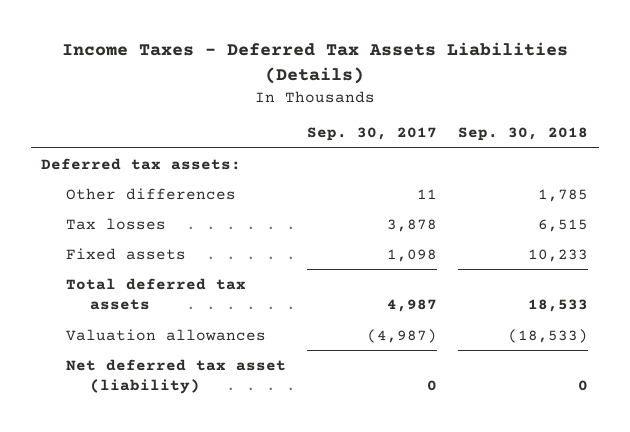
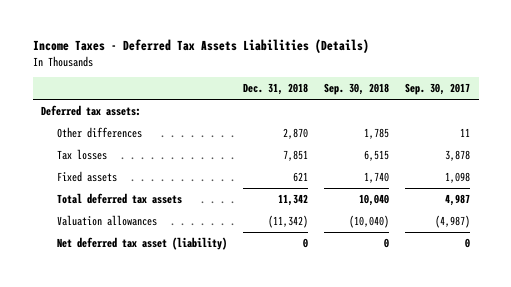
none -> [243,83,309,96] Dec. 31, 2018
[528,248,589,262] 10,233 -> [364,171,390,183] 1,740
[528,299,589,313] 18,533 -> [359,193,390,206] 10,040
[508,328,589,343] (18,533) -> [349,214,390,228] (10,040)

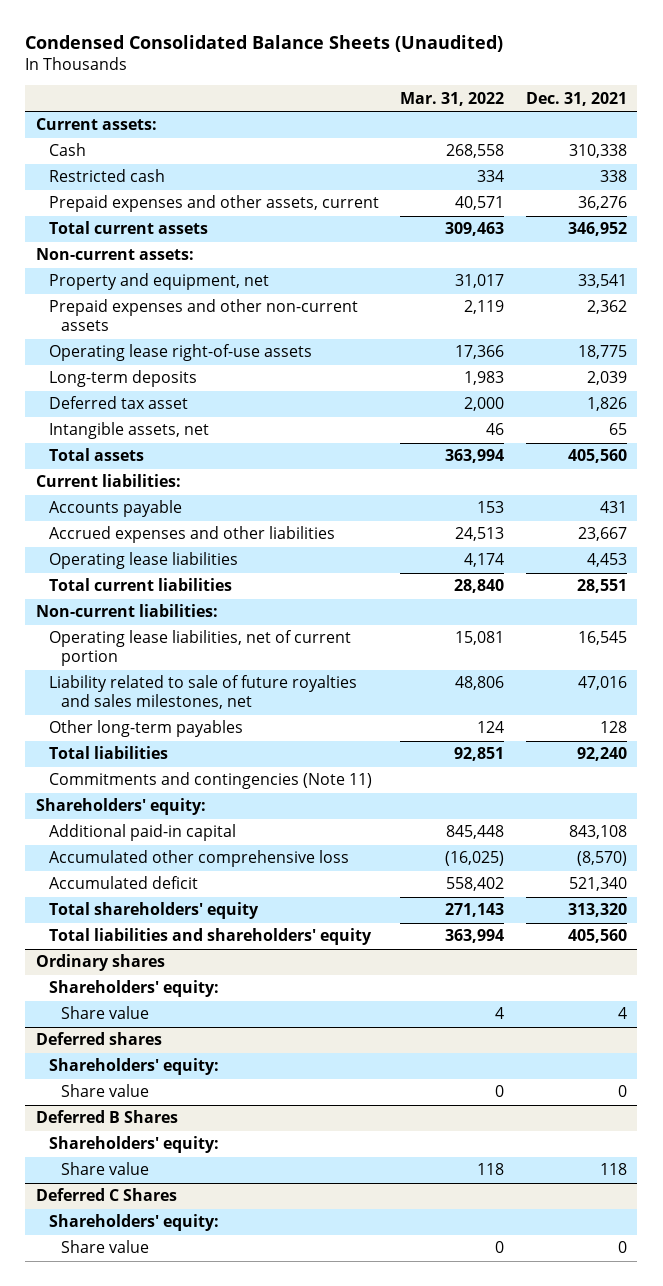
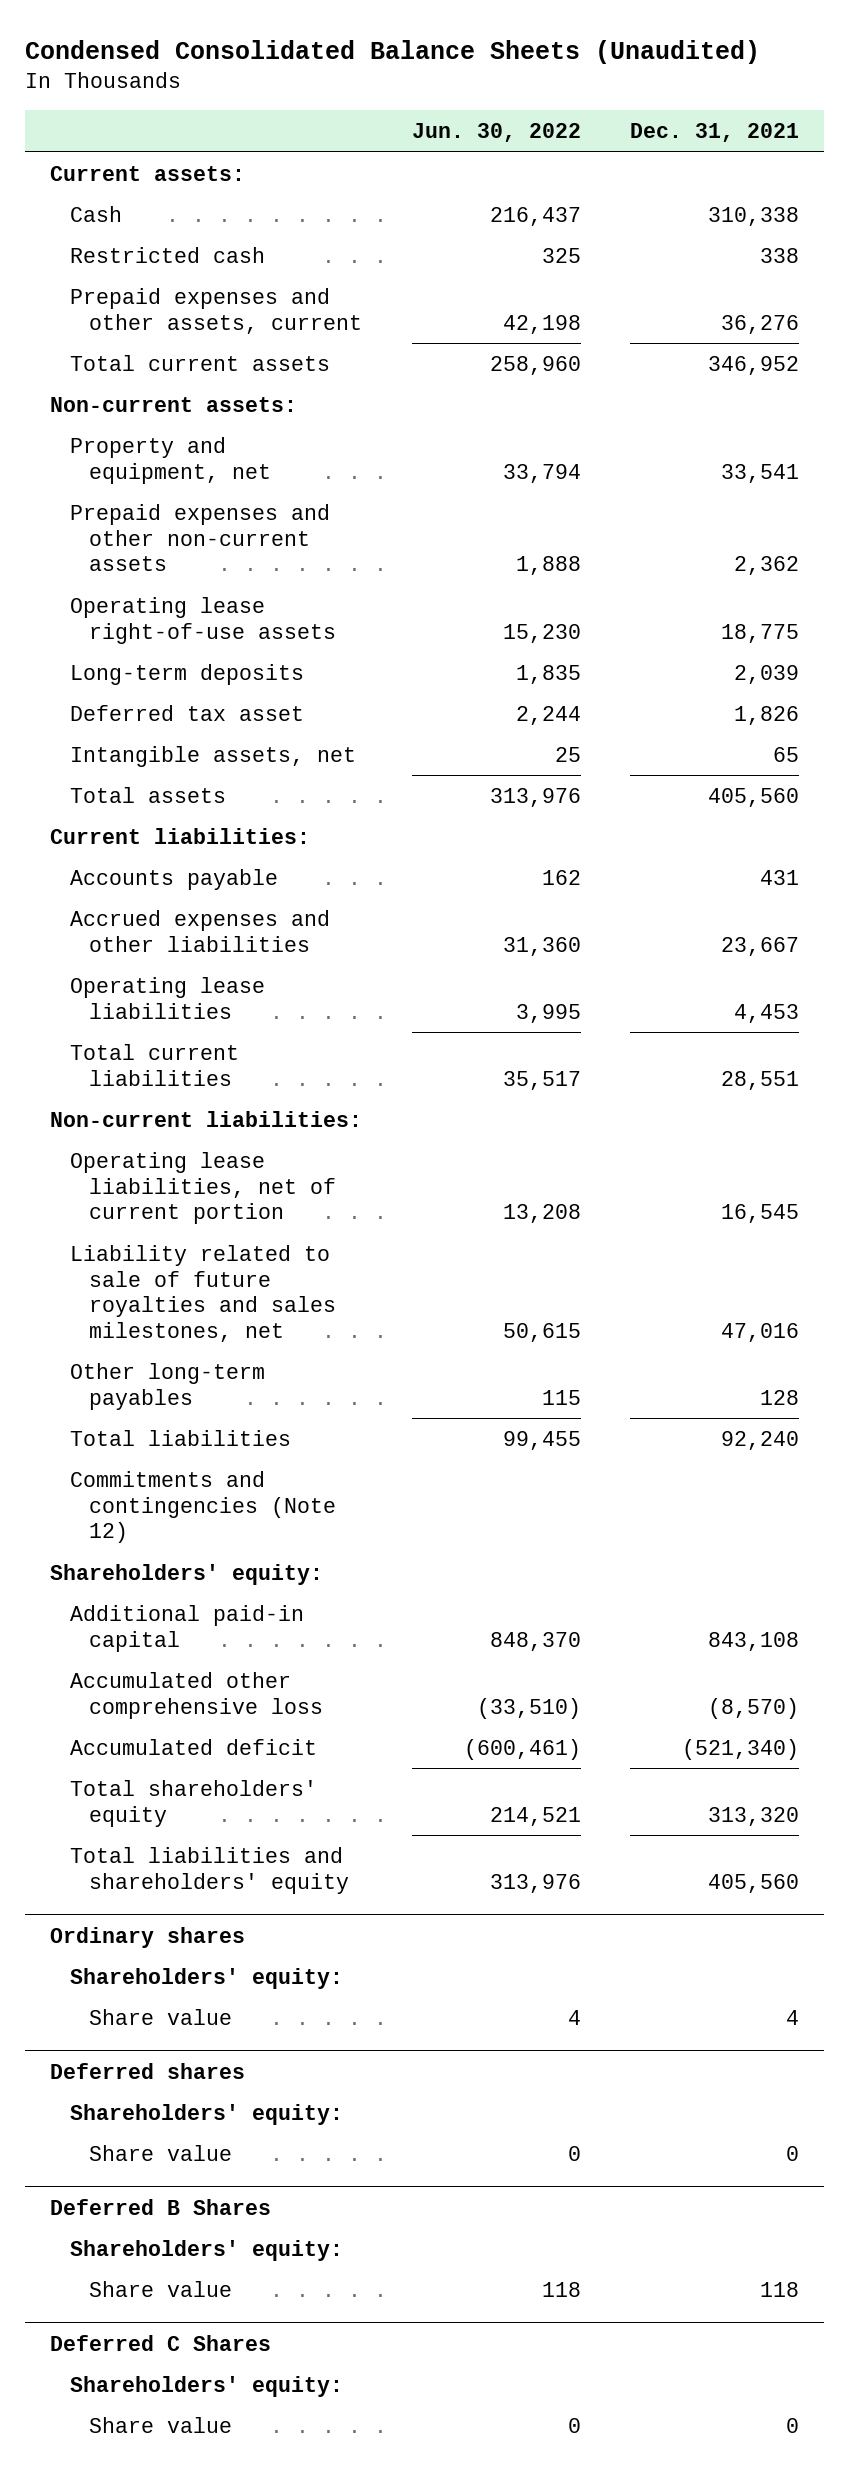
[400,91,505,106] Mar. 31, 2022 -> none
none -> [411,123,581,143] Jun. 30, 2022
[48,772,372,790] Commitments and contingencies (Note 11) -> [69,1470,336,1544] Commitments and contingencies (Note 12)
[568,877,627,892] 521,340 -> [681,1738,799,1760] (521,340)

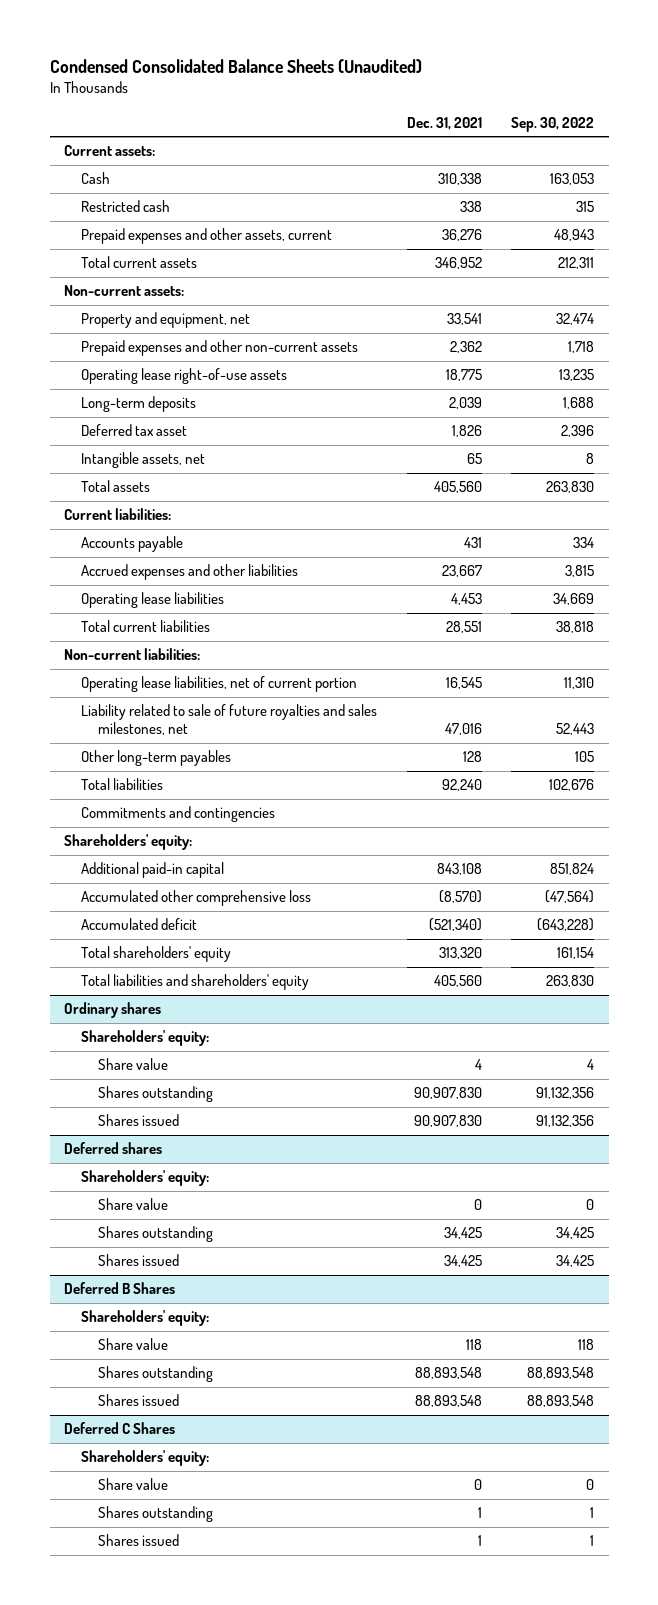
[411,123,581,143] Jun. 30, 2022 -> none
none -> [511,116,595,132] Sep. 30, 2022
[69,1470,336,1544] Commitments and contingencies (Note 12) -> [81,806,276,823] Commitments and contingencies
none -> [98,1086,214,1103] Shares outstanding
none -> [98,1114,180,1127] Shares issued
none -> [98,1226,214,1243] Shares outstanding
none -> [98,1254,180,1267] Shares issued
none -> [98,1366,214,1383] Shares outstanding
none -> [98,1394,180,1407] Shares issued
none -> [98,1506,214,1523] Shares outstanding
none -> [98,1534,180,1547] Shares issued

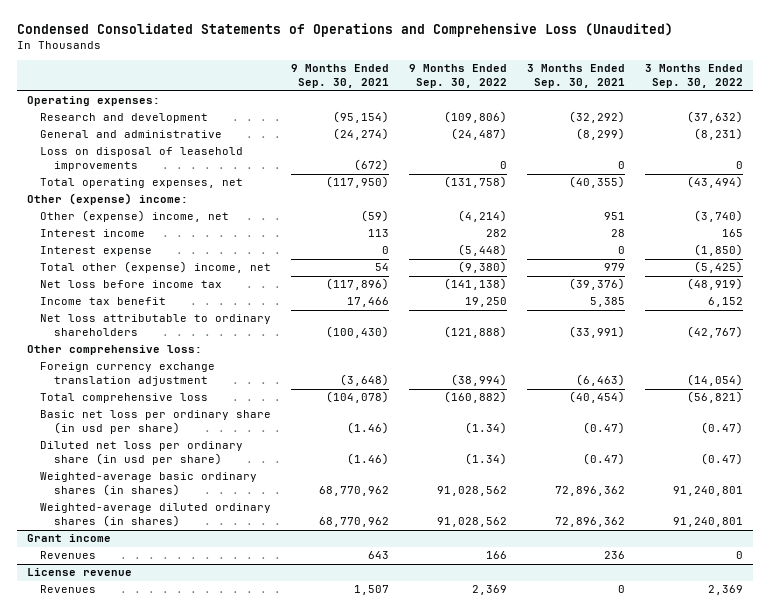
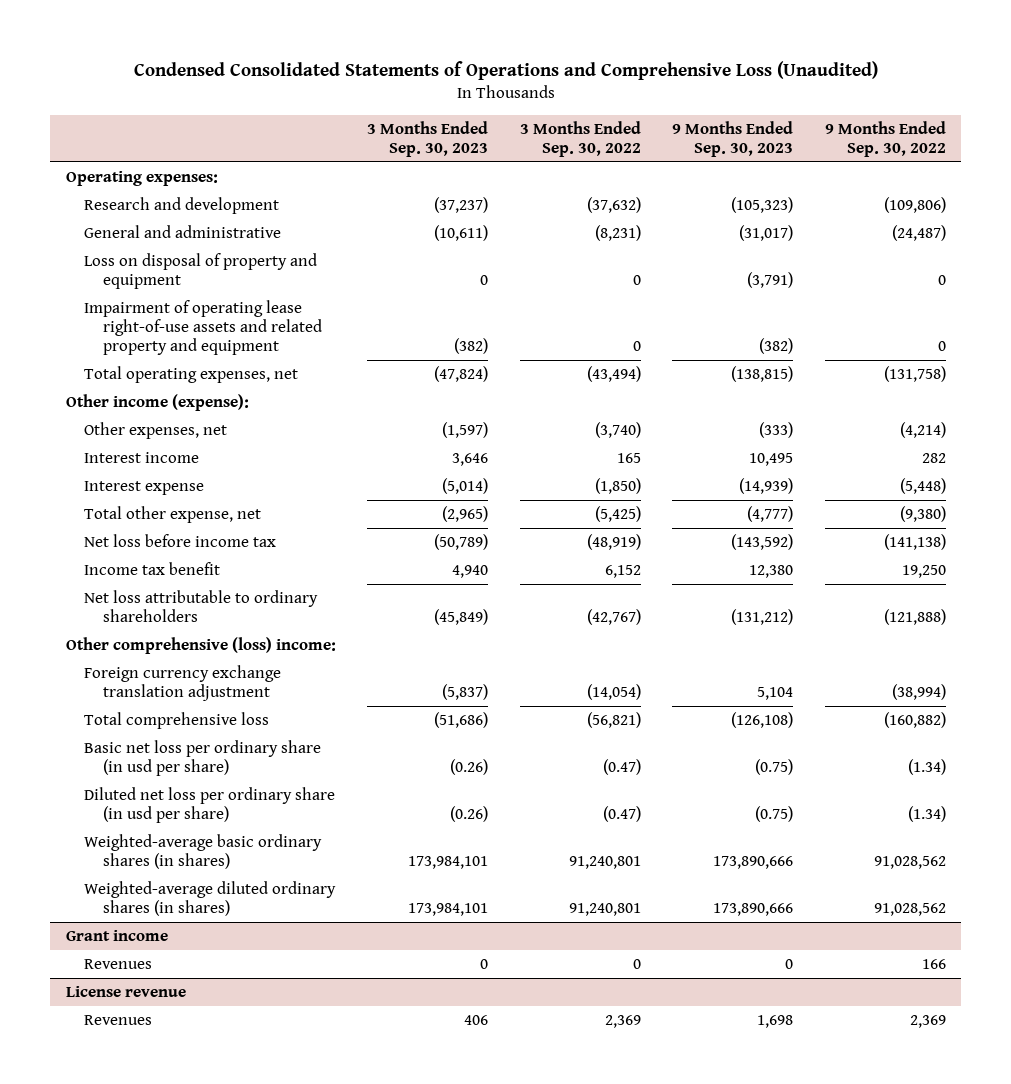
[291,64,390,89] 9 Months Ended Sep. 30, 2021 -> none
[526,64,625,89] 3 Months Ended Sep. 30, 2021 -> none
none -> [367,120,489,157] 3 Months Ended Sep. 30, 2023
none -> [672,120,794,157] 9 Months Ended Sep. 30, 2023
[40,147,244,172] Loss on disposal of leasehold improvements -> none
none -> [84,253,318,290] Loss on disposal of property and equipment
none -> [84,300,322,356] Impairment of operating lease right-of-use assets and related property and equipment
[26,193,188,206] Other (expense) income: -> [65,394,249,412] Other income (expense):
[40,210,230,223] Other (expense) income, net -> [84,422,228,440] Other expenses, net
[40,261,272,274] Total other (expense) income, net -> [84,506,262,524] Total other expense, net
[26,345,202,356] Other comprehensive loss: -> [65,637,336,655] Other comprehensive (loss) income:

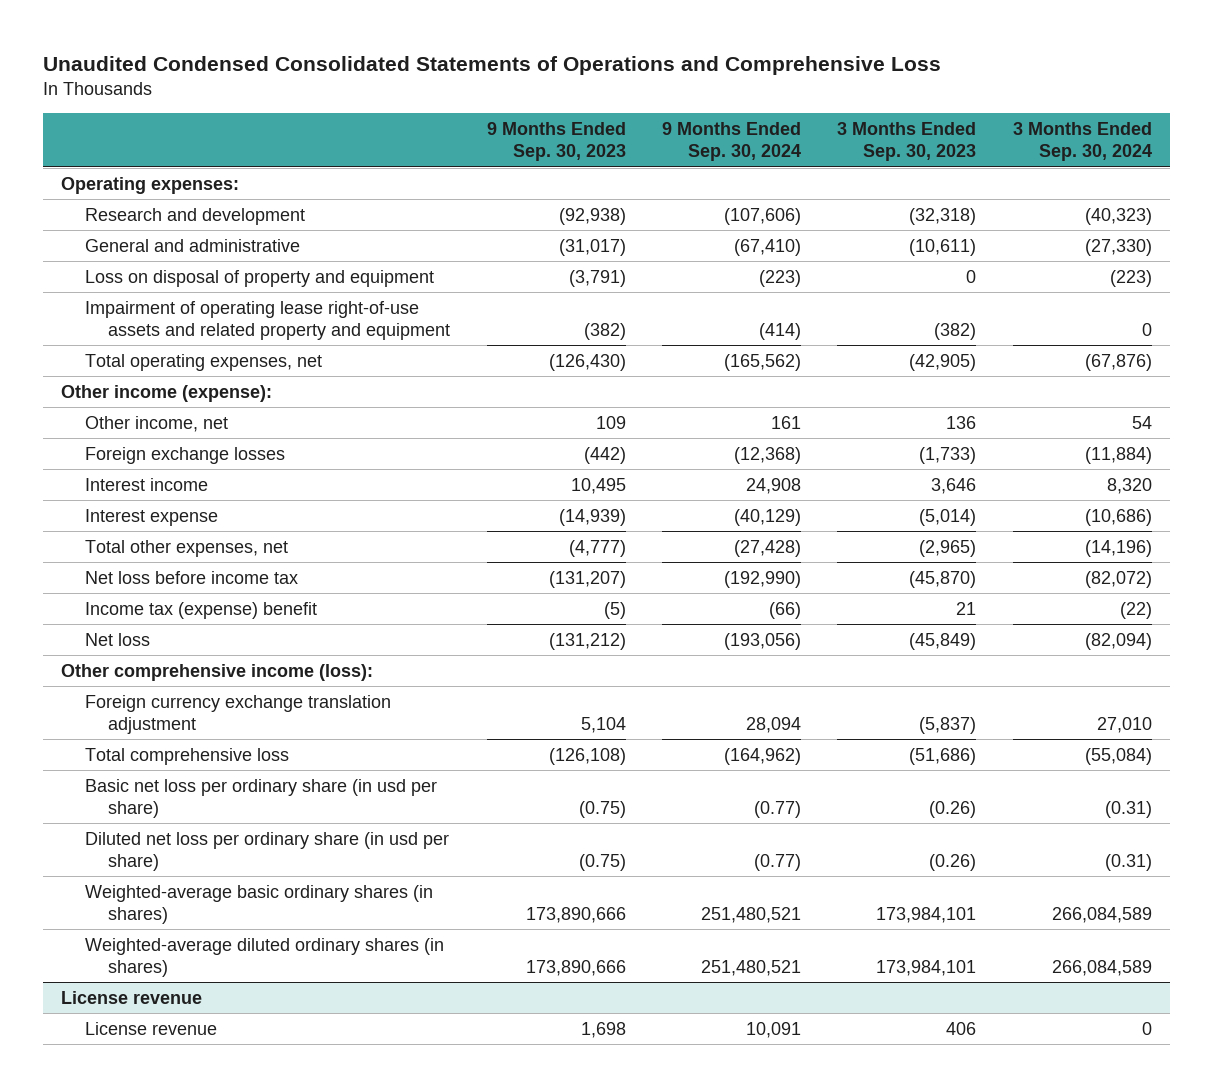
[133,60,878,80] Condensed Consolidated Statements of Operations and Comprehensive Loss (Unaudited) -> [42,55,941,75] Unaudited Condensed Consolidated Statements of Operations and Comprehensive Loss
[519,120,641,157] 3 Months Ended Sep. 30, 2022 -> none
[824,120,946,157] 9 Months Ended Sep. 30, 2022 -> none
none -> [661,122,801,162] 9 Months Ended Sep. 30, 2024
none -> [1012,122,1152,162] 3 Months Ended Sep. 30, 2024
[434,197,489,214] (37,237) -> [909,207,977,225] (32,318)
[731,197,794,214] (105,323) -> [558,207,626,225] (92,938)
[434,366,489,383] (47,824) -> [909,353,977,371] (42,905)
[731,366,794,383] (138,815) -> [548,353,626,371] (126,430)
[84,422,228,440] Other expenses, net -> [84,415,228,432] Other income, net
[442,422,489,439] (1,597) -> [946,415,977,429] 136
[759,422,794,439] (333) -> [595,415,626,429] 109
none -> [84,446,285,464] Foreign exchange losses
[84,506,262,524] Total other expense, net -> [84,539,288,557] Total other expenses, net
[434,534,489,551] (50,789) -> [909,570,977,588] (45,870)
[731,534,794,551] (143,592) -> [548,570,626,588] (131,207)
[84,562,221,576] Income tax benefit -> [84,601,317,619] Income tax (expense) benefit
[452,565,489,579] 4,940 -> [956,601,977,615] 21
[749,565,794,579] 12,380 -> [603,601,626,619] (5)
[84,590,319,623] Net loss attributable to ordinary shareholders -> [84,632,150,646] Net loss
[65,637,336,655] Other comprehensive (loss) income: -> [61,663,374,681] Other comprehensive income (loss):
[65,930,168,942] Grant income -> none
[84,959,153,970] Revenues -> none
[84,1015,153,1026] Revenues -> [84,1021,217,1035] License revenue

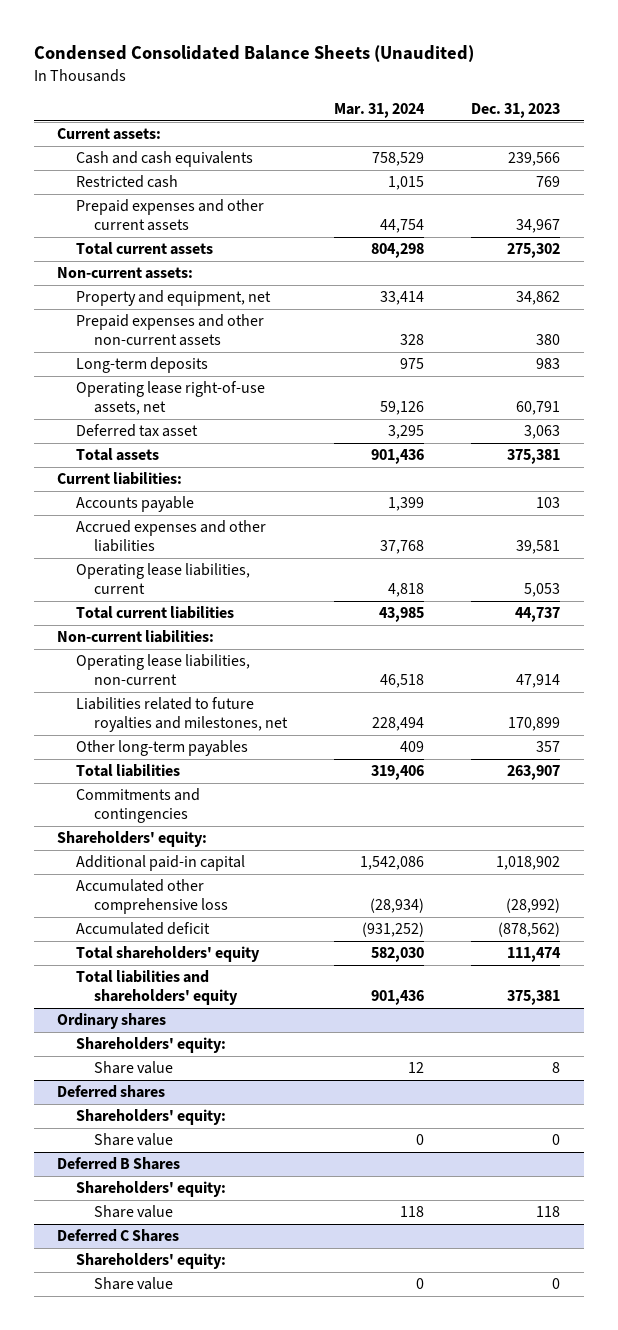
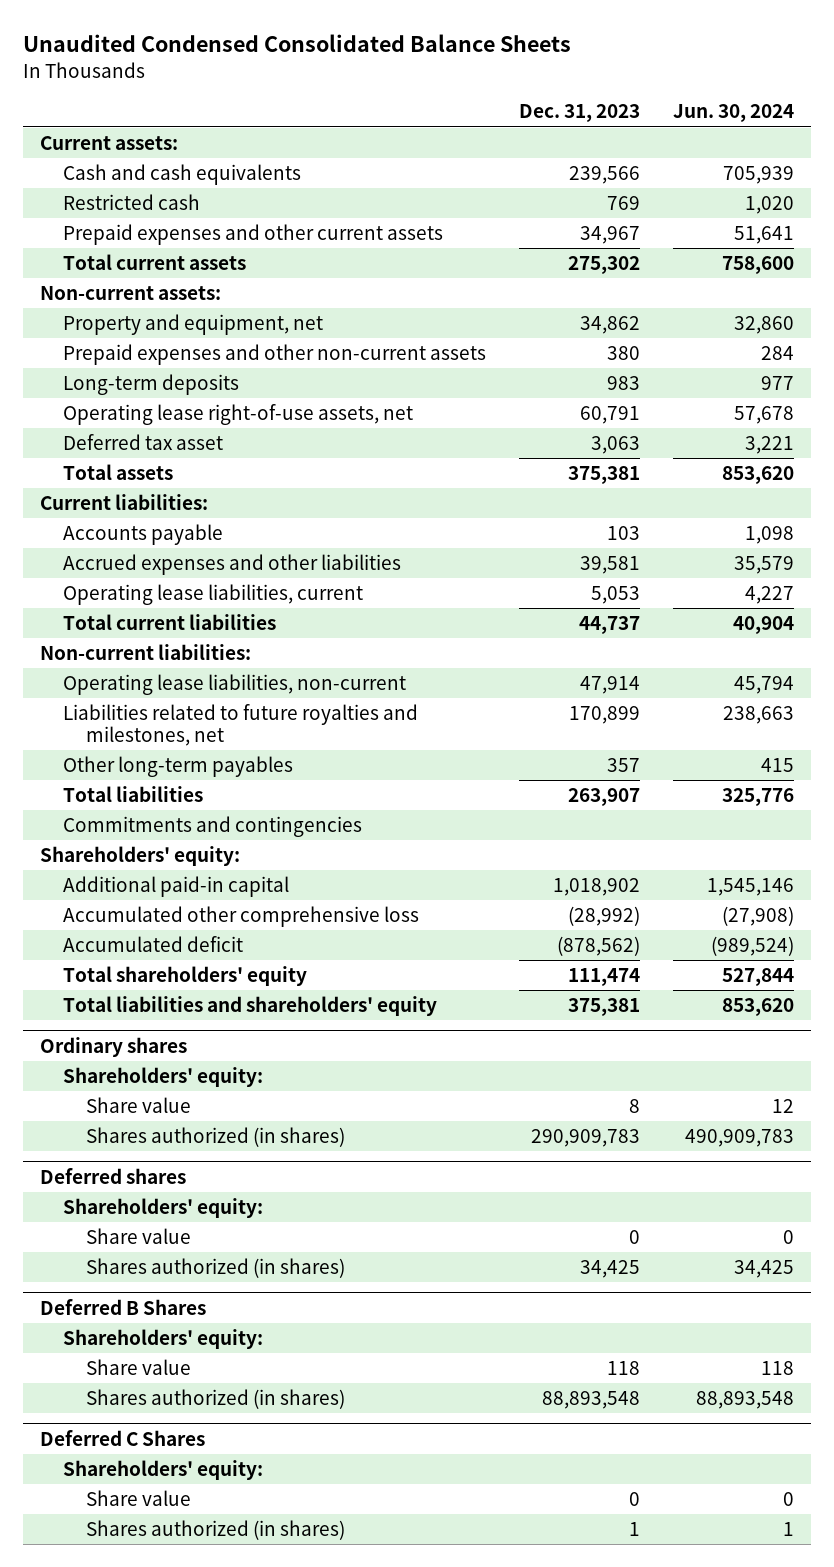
[33,44,474,62] Condensed Consolidated Balance Sheets (Unaudited) -> [22,34,571,53] Unaudited Condensed Consolidated Balance Sheets
[334,103,426,119] Mar. 31, 2024 -> none
none -> [673,104,795,123] Jun. 30, 2024
none -> [85,1126,345,1147] Shares authorized (in shares)
none -> [85,1257,345,1278] Shares authorized (in shares)
none -> [85,1388,345,1409] Shares authorized (in shares)
none -> [85,1519,345,1540] Shares authorized (in shares)

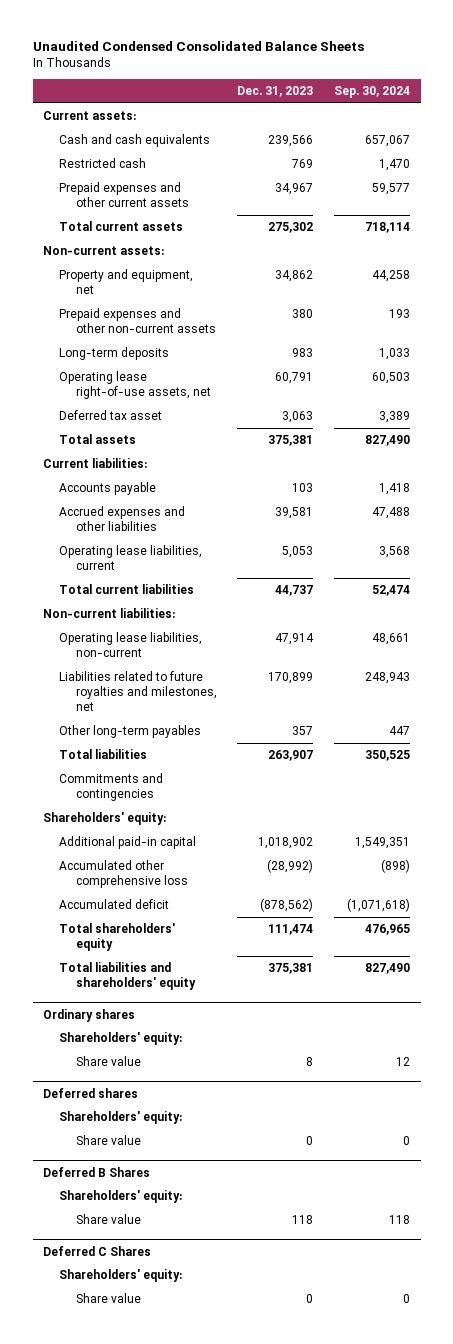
[673,104,795,123] Jun. 30, 2024 -> none
none -> [334,86,411,99] Sep. 30, 2024
[85,1126,345,1147] Shares authorized (in shares) -> none
[85,1257,345,1278] Shares authorized (in shares) -> none
[85,1388,345,1409] Shares authorized (in shares) -> none
[85,1519,345,1540] Shares authorized (in shares) -> none

